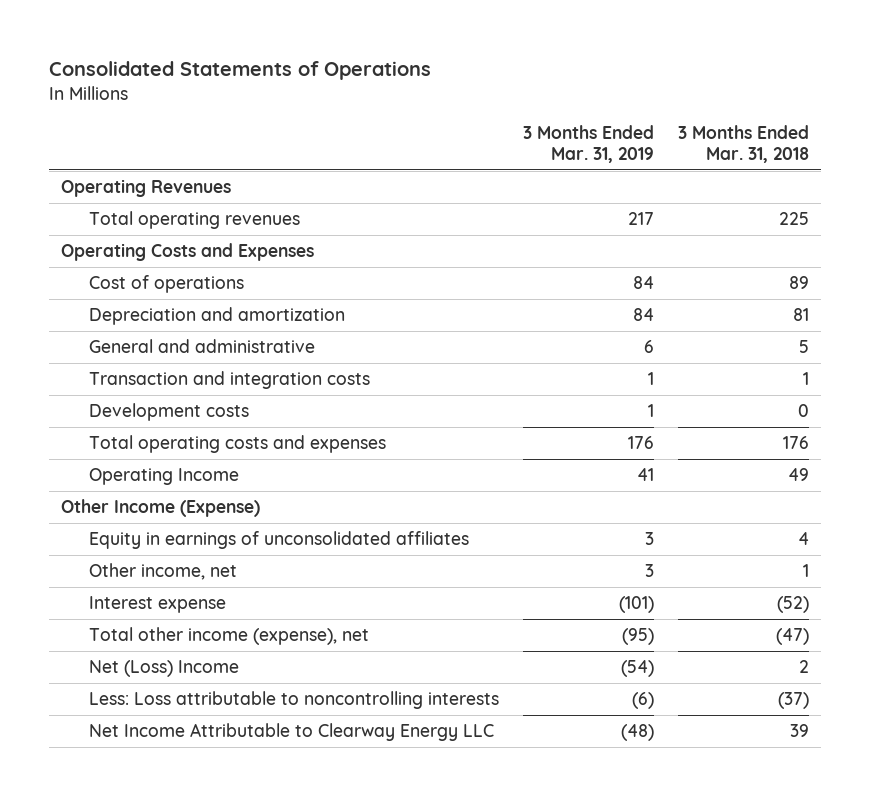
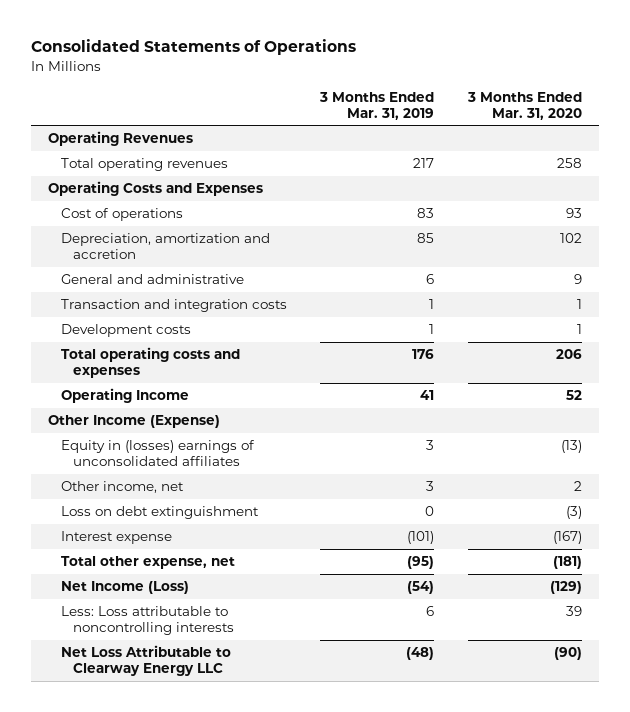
[678,125,810,164] 3 Months Ended Mar. 31, 2018 -> none
none -> [466,91,582,120] 3 Months Ended Mar. 31, 2020
[633,276,655,290] 84 -> [417,208,435,219] 83
[88,307,345,326] Depreciation and amortization -> [60,233,270,260] Depreciation, amortization and accretion
[633,308,655,322] 84 -> [417,233,435,244] 85
[88,531,469,550] Equity in earnings of unconsolidated affiliates -> [60,440,255,467] Equity in (losses) earnings of unconsolidated affiliates
none -> [60,506,259,520] Loss on debt extinguishment
[88,627,369,646] Total other income (expense), net -> [60,556,235,570] Total other expense, net
[88,660,239,678] Net (Loss) Income -> [60,581,189,595] Net Income (Loss)
[632,692,655,710] (6) -> [426,606,435,617] 6
[88,723,494,742] Net Income Attributable to Clearway Energy LLC -> [60,645,231,677] Net Loss Attributable to Clearway Energy LLC

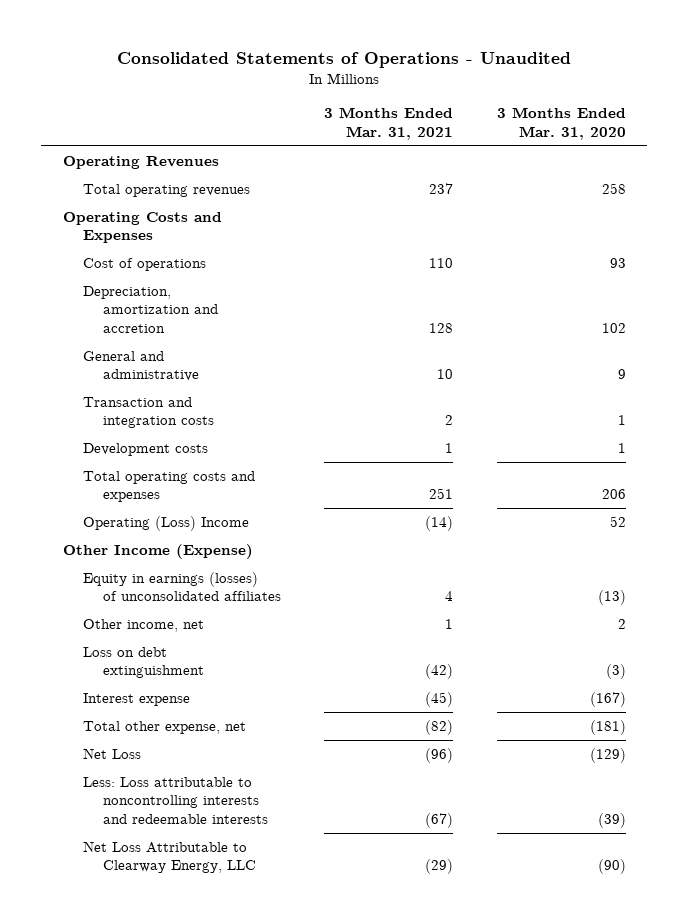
[31,39,357,56] Consolidated Statements of Operations -> [117,52,572,69] Consolidated Statements of Operations - Unaudited
[319,91,435,120] 3 Months Ended Mar. 31, 2019 -> none
none -> [324,107,454,140] 3 Months Ended Mar. 31, 2021
[60,388,189,404] Operating Income -> [82,516,249,532] Operating (Loss) Income
[60,440,255,467] Equity in (losses) earnings of unconsolidated affiliates -> [82,572,282,602] Equity in earnings (losses) of unconsolidated affiliates
[60,581,189,595] Net Income (Loss) -> [82,748,141,760] Net Loss
[60,606,235,636] Less: Loss attributable to noncontrolling interests -> [82,777,269,824] Less: Loss attributable to noncontrolling interests and redeemable interests
[565,606,582,617] 39 -> [597,812,626,828] (39)
[60,645,231,677] Net Loss Attributable to Clearway Energy LLC -> [82,841,257,874] Net Loss Attributable to Clearway Energy, LLC

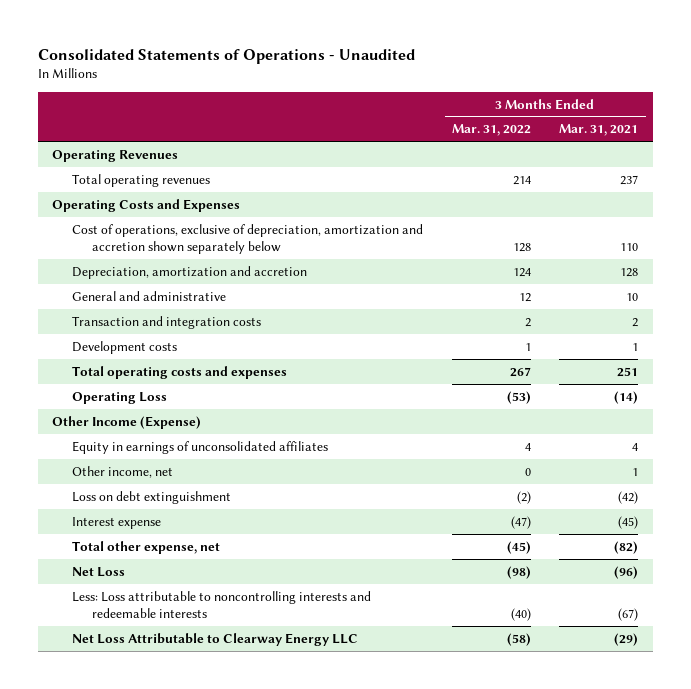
[496,107,626,140] 3 Months Ended Mar. 31, 2020 -> none
none -> [451,124,531,137] Mar. 31, 2022
[82,258,206,272] Cost of operations -> [72,223,424,255] Cost of operations, exclusive of depreciation, amortization and accretion shown separately below
[82,516,249,532] Operating (Loss) Income -> [72,391,168,404] Operating Loss
[82,572,282,602] Equity in earnings (losses) of unconsolidated affiliates -> [72,440,329,454] Equity in earnings of unconsolidated affiliates
[82,841,257,874] Net Loss Attributable to Clearway Energy, LLC -> [72,632,359,646] Net Loss Attributable to Clearway Energy LLC

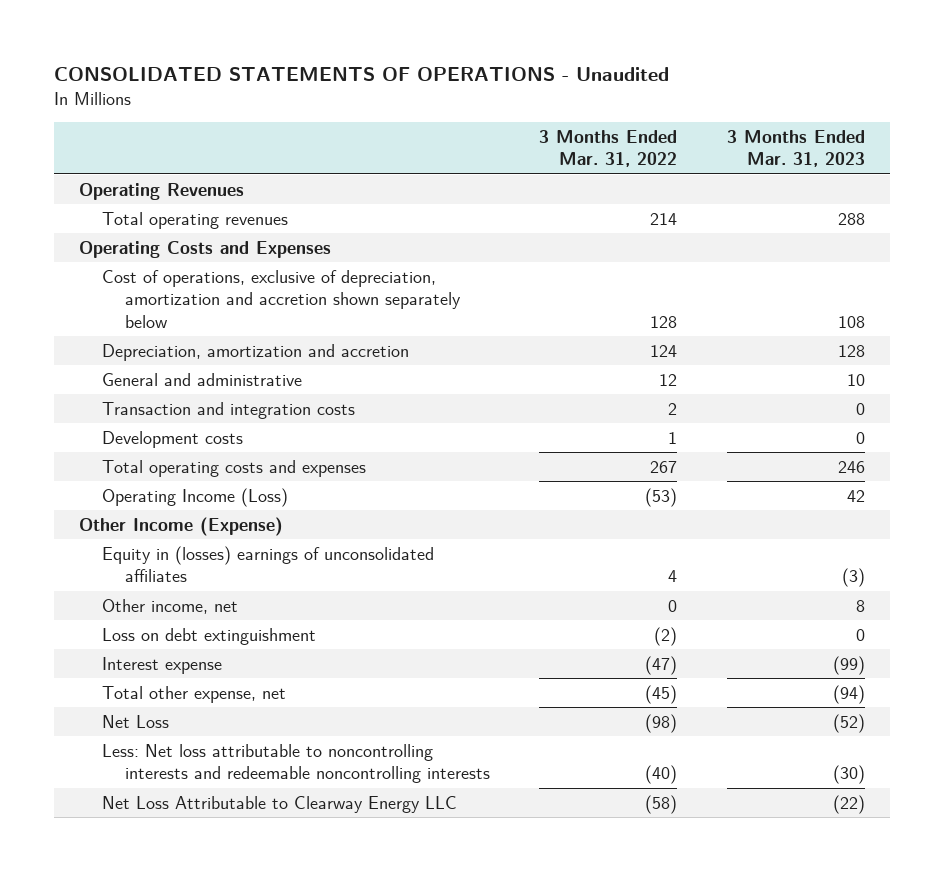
[38,48,416,64] Consolidated Statements of Operations - Unaudited -> [54,67,670,82] CONSOLIDATED STATEMENTS OF OPERATIONS - Unaudited
[559,124,639,137] Mar. 31, 2021 -> none
none -> [727,129,866,168] 3 Months Ended Mar. 31, 2023
[72,391,168,404] Operating Loss -> [101,487,288,507] Operating Income (Loss)
[72,440,329,454] Equity in earnings of unconsolidated affiliates -> [101,545,434,583] Equity in (losses) earnings of unconsolidated affiliates
[72,590,372,619] Less: Loss attributable to noncontrolling interests and redeemable interests -> [101,743,490,784] Less: Net loss attributable to noncontrolling interests and redeemable noncontrolling interests

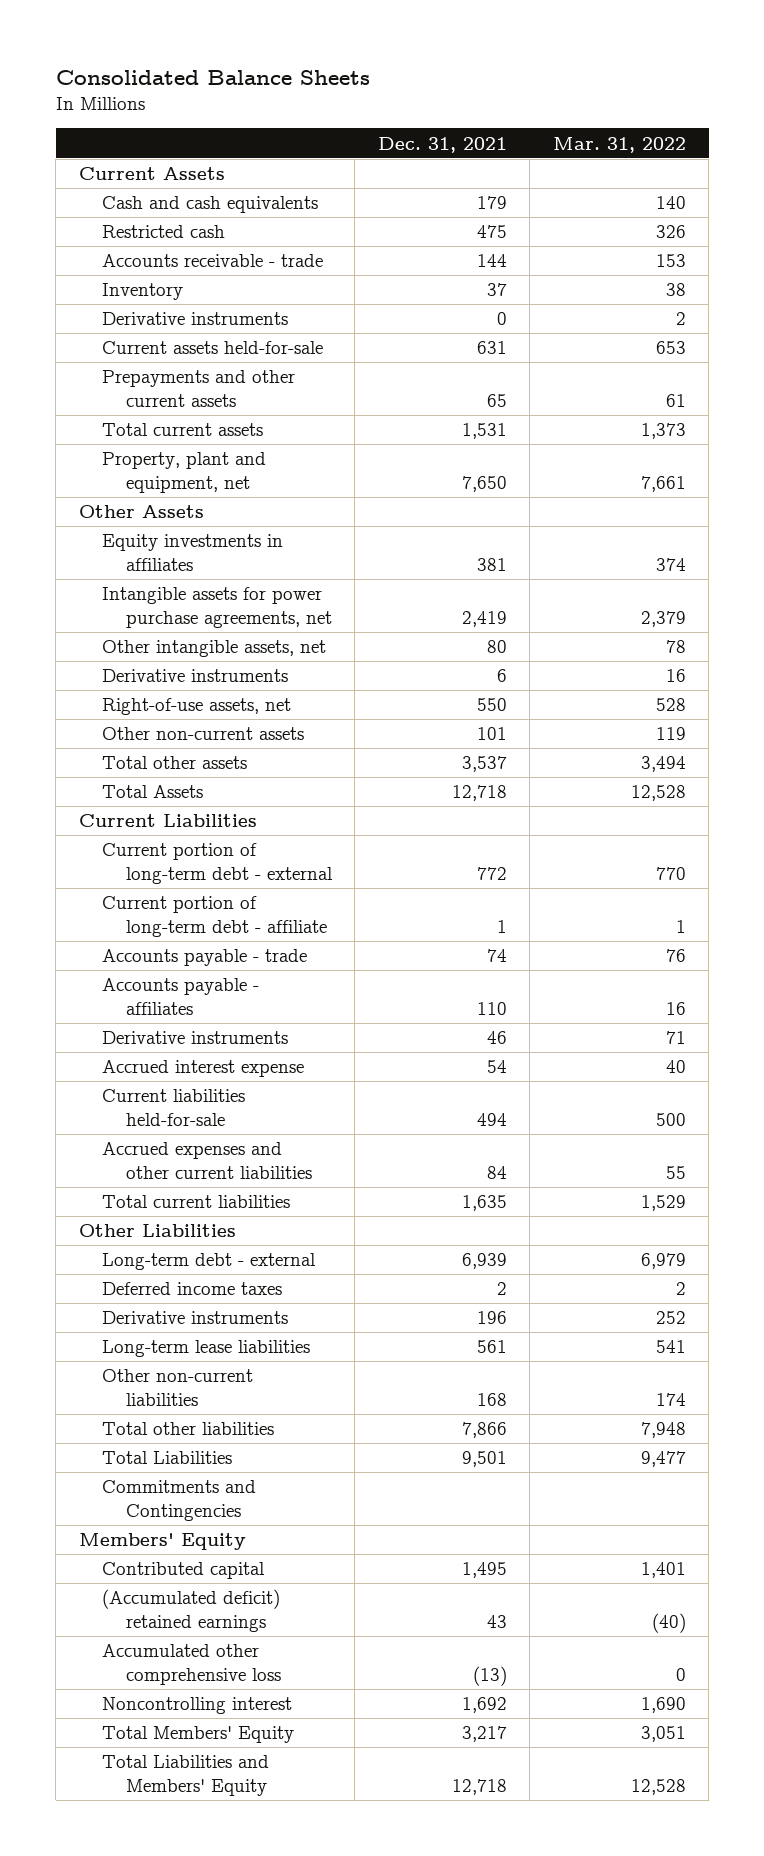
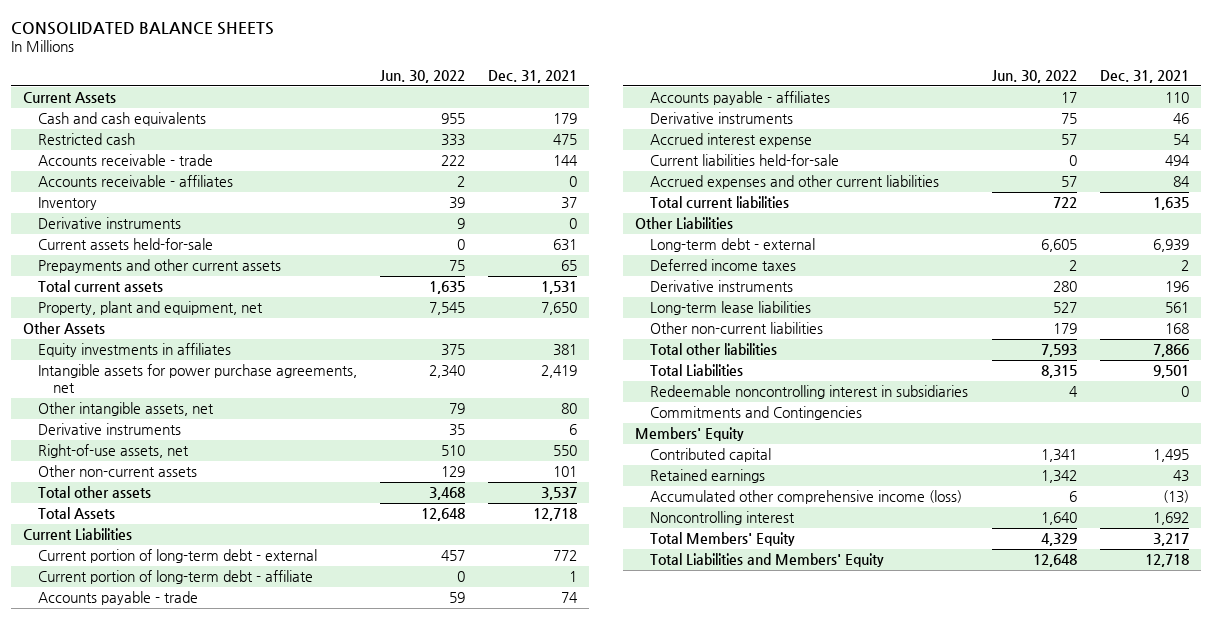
[55,69,370,85] Consolidated Balance Sheets -> [11,21,275,35] CONSOLIDATED BALANCE SHEETS
[552,136,686,153] Mar. 31, 2022 -> none
none -> [380,70,466,84] Jun. 30, 2022
none -> [38,175,234,188] Accounts receivable - affiliates
none -> [650,385,969,400] Redeemable noncontrolling interest in subsidiaries
[102,1589,281,1633] (Accumulated deficit) retained earnings -> [650,469,766,484] Retained earnings
[102,1644,281,1686] Accumulated other comprehensive loss -> [650,490,963,505] Accumulated other comprehensive income (loss)

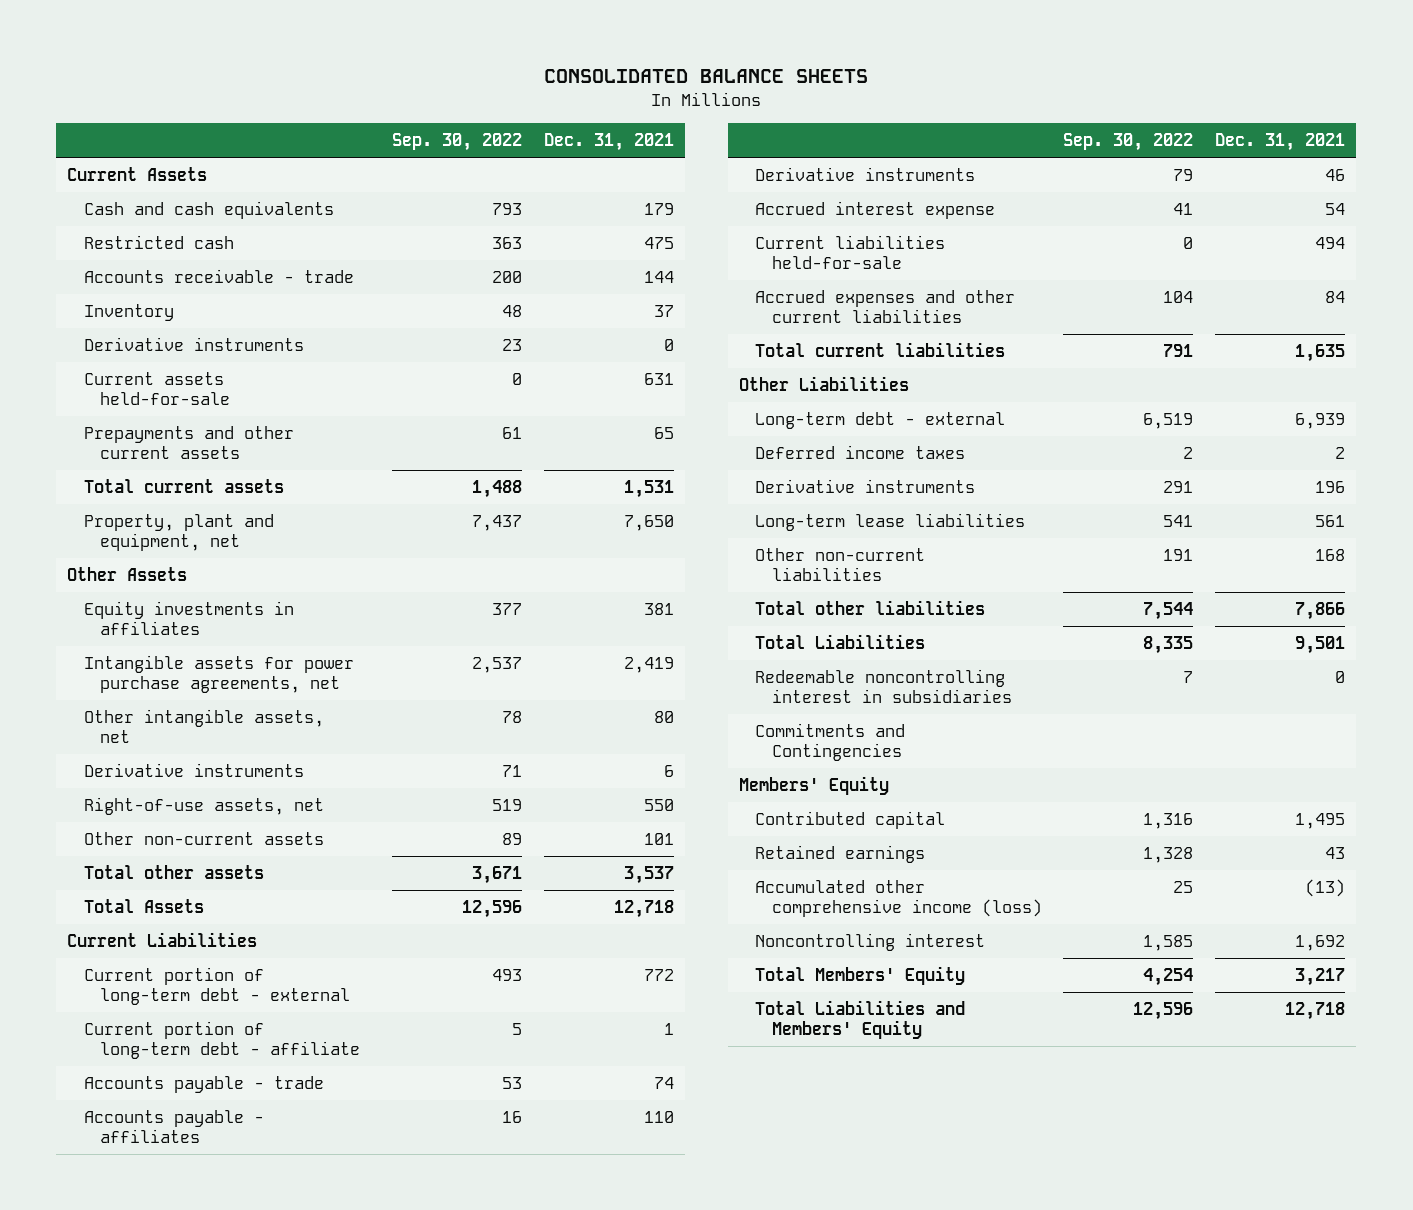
[380,70,466,84] Jun. 30, 2022 -> none
none -> [392,133,523,152] Sep. 30, 2022
[38,175,234,188] Accounts receivable - affiliates -> none

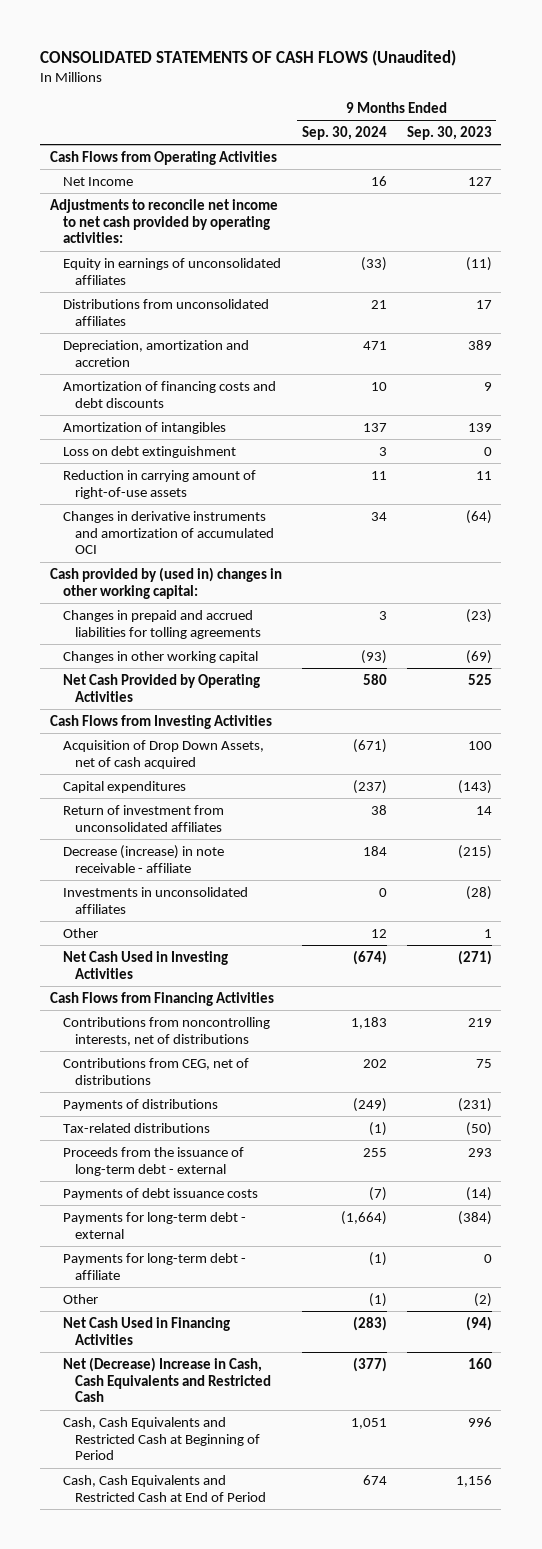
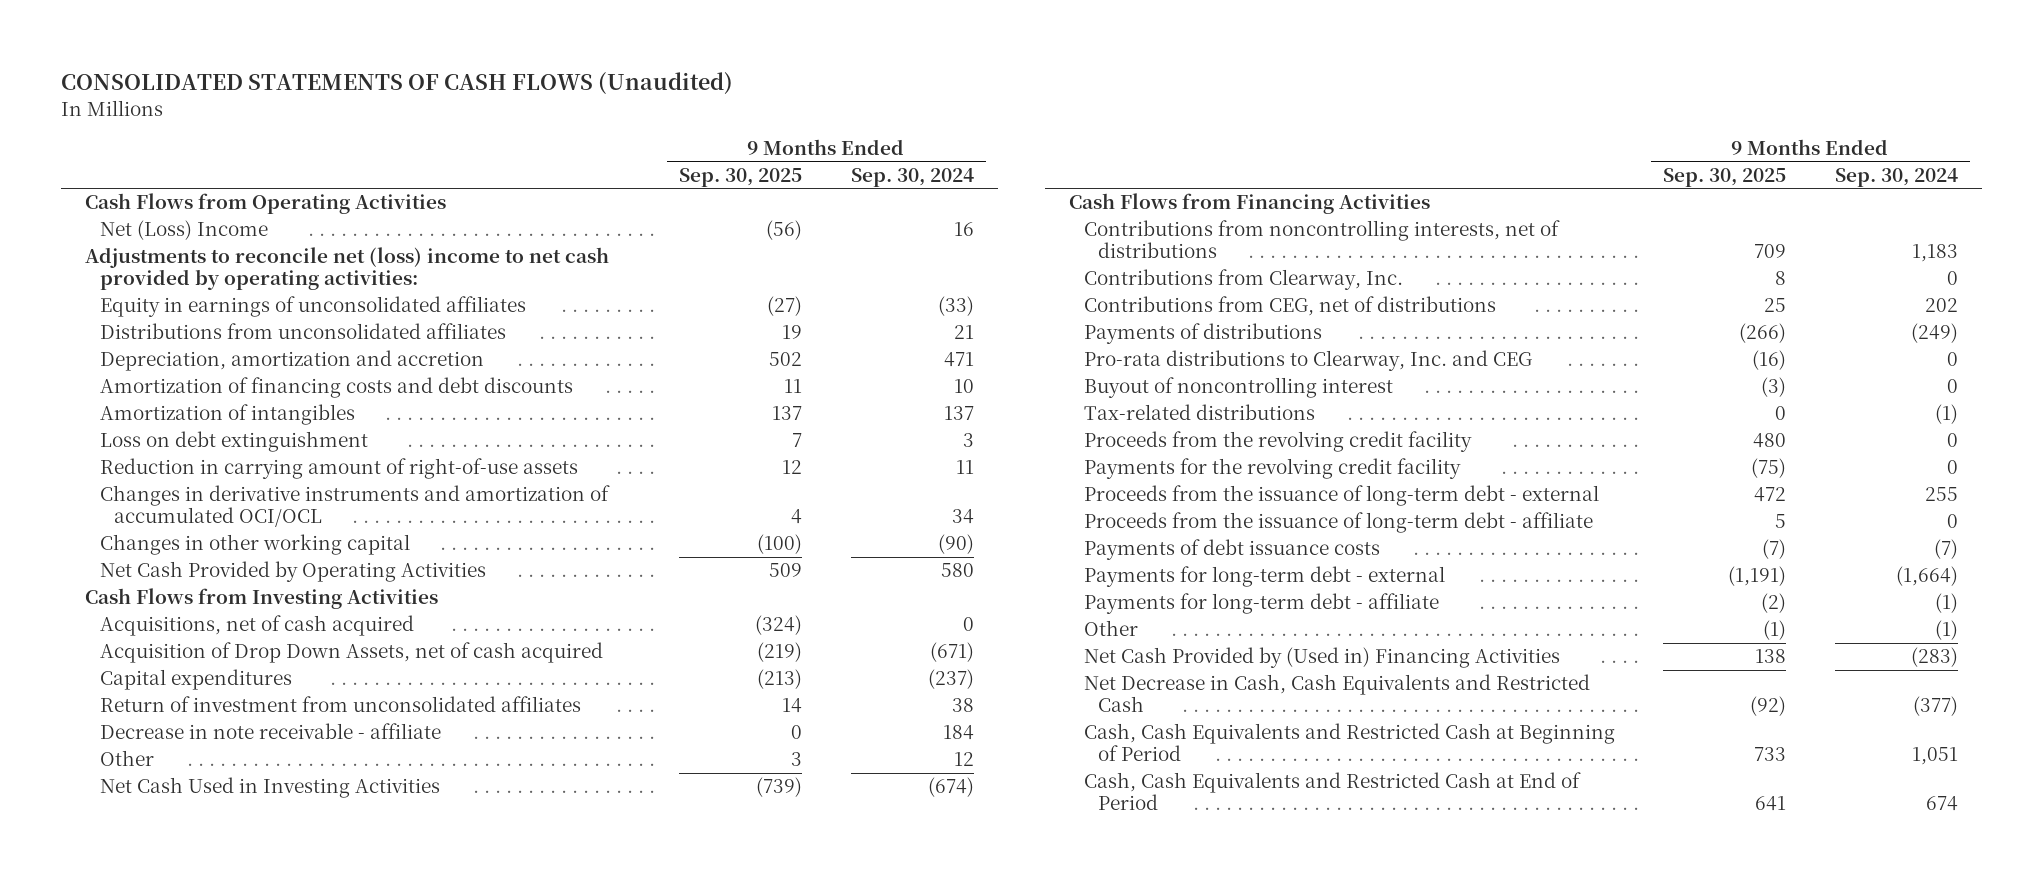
[406,125,492,140] Sep. 30, 2023 -> none
none -> [679,167,803,187] Sep. 30, 2025
[62,176,133,186] Net Income -> [99,220,268,241] Net (Loss) Income
[50,198,279,244] Adjustments to reconcile net income to net cash provided by operating activities: -> [85,247,610,291] Adjustments to reconcile net (loss) income to net cash provided by operating activities:
[50,566,283,599] Cash provided by (used in) changes in other working capital: -> none
[62,609,261,639] Changes in prepaid and accrued liabilities for tolling agreements -> none
[62,510,274,555] Changes in derivative instruments and amortization of accumulated OCI -> [99,485,610,528] Changes in derivative instruments and amortization of accumulated OCI/OCL
[360,649,387,664] (93) -> [937,534,974,555] (90)
none -> [99,615,414,637] Acquisitions, net of cash acquired
[62,886,248,914] Investments in unconsolidated affiliates -> none
[62,844,224,873] Decrease (increase) in note receivable - affiliate -> [99,723,441,740] Decrease in note receivable - affiliate
none -> [1083,269,1403,291] Contributions from Clearway, Inc.
none -> [1083,350,1532,372] Pro-rata distributions to Clearway, Inc. and CEG
none -> [1083,377,1393,399] Buyout of noncontrolling interest
none -> [1083,431,1472,453] Proceeds from the revolving credit facility
none -> [1083,458,1461,480] Payments for the revolving credit facility
none -> [1083,512,1593,534] Proceeds from the issuance of long-term debt - affiliate
[62,1316,230,1345] Net Cash Used in Financing Activities -> [1083,647,1560,669] Net Cash Provided by (Used in) Financing Activities
[62,1356,271,1403] Net (Decrease) Increase in Cash, Cash Equivalents and Restricted Cash -> [1083,674,1590,713] Net Decrease in Cash, Cash Equivalents and Restricted Cash

